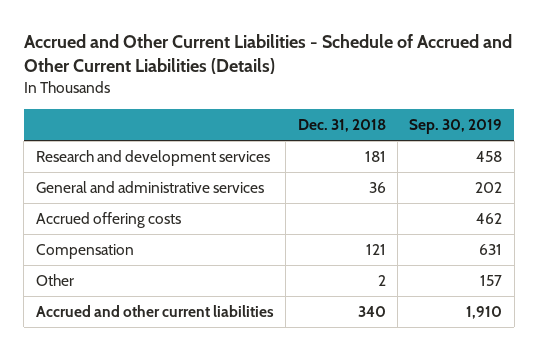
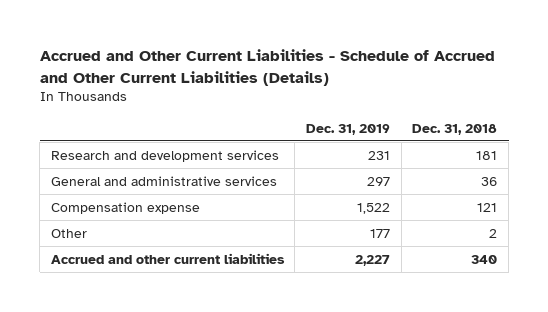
[409,118,503,134] Sep. 30, 2019 -> none
none -> [306,123,391,135] Dec. 31, 2019
[35,212,181,229] Accrued offering costs -> none
[35,244,134,260] Compensation -> [50,201,200,214] Compensation expense

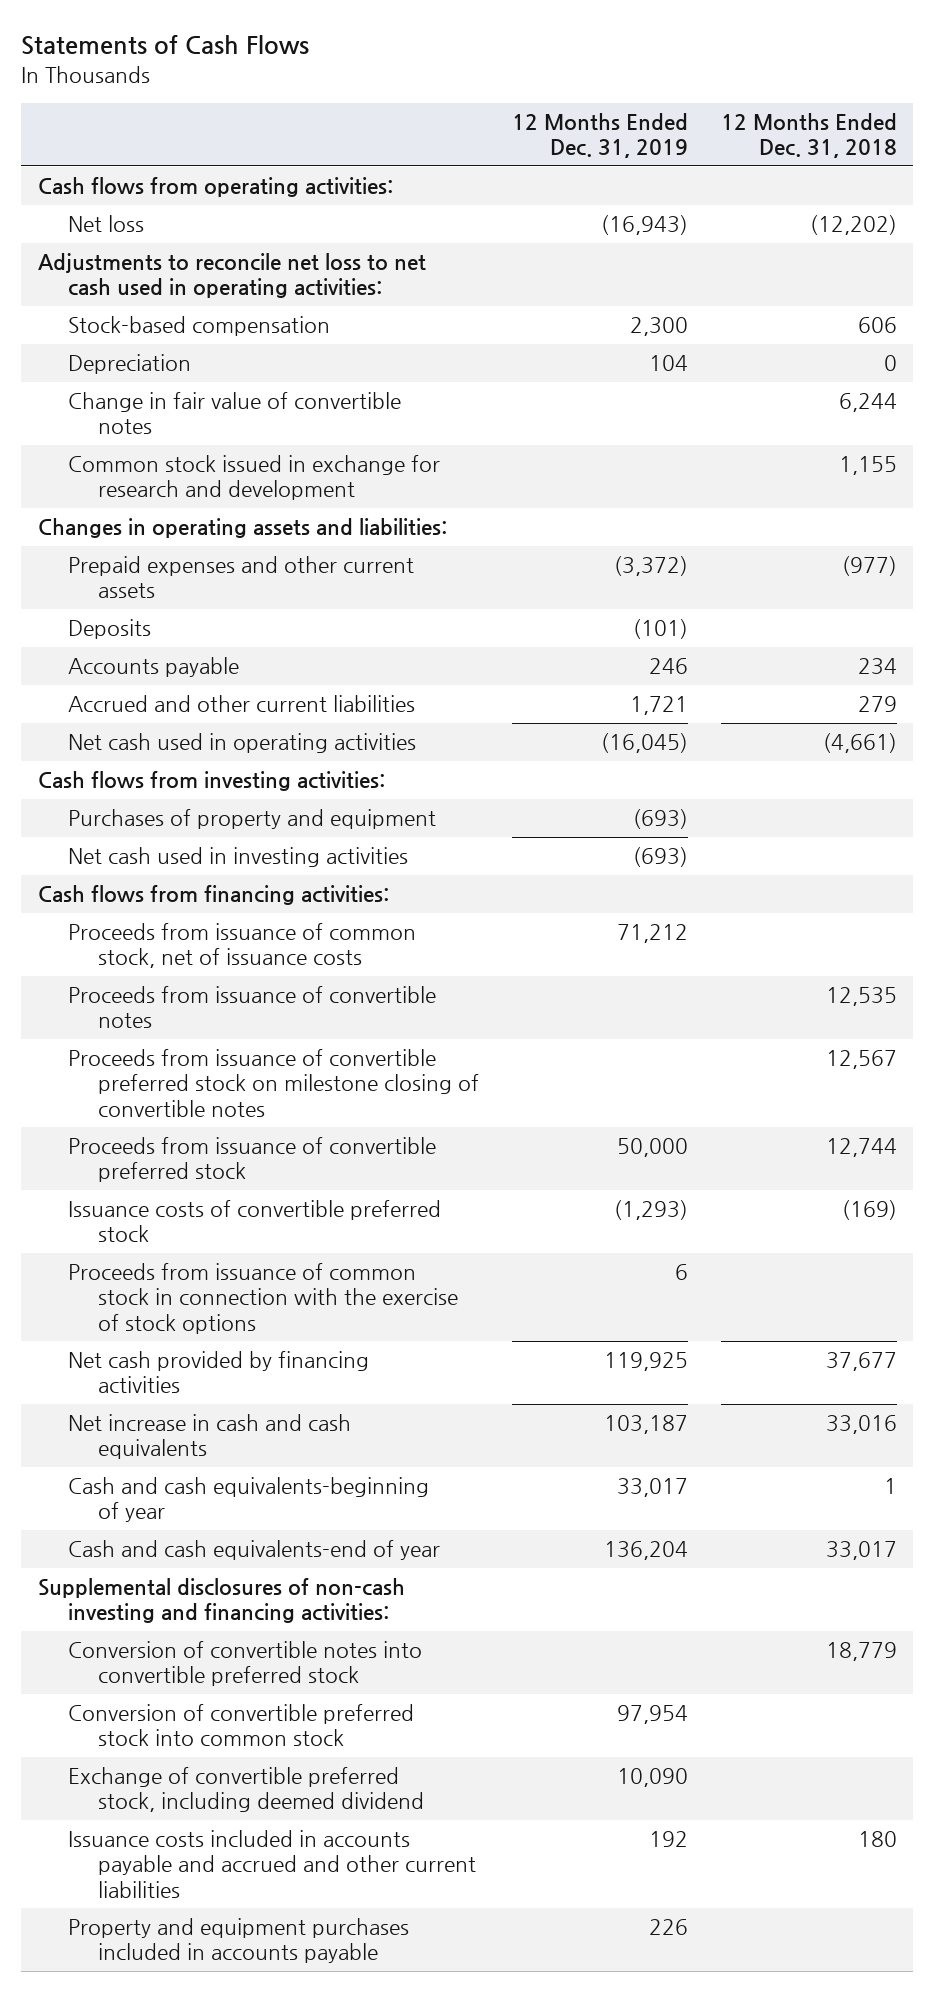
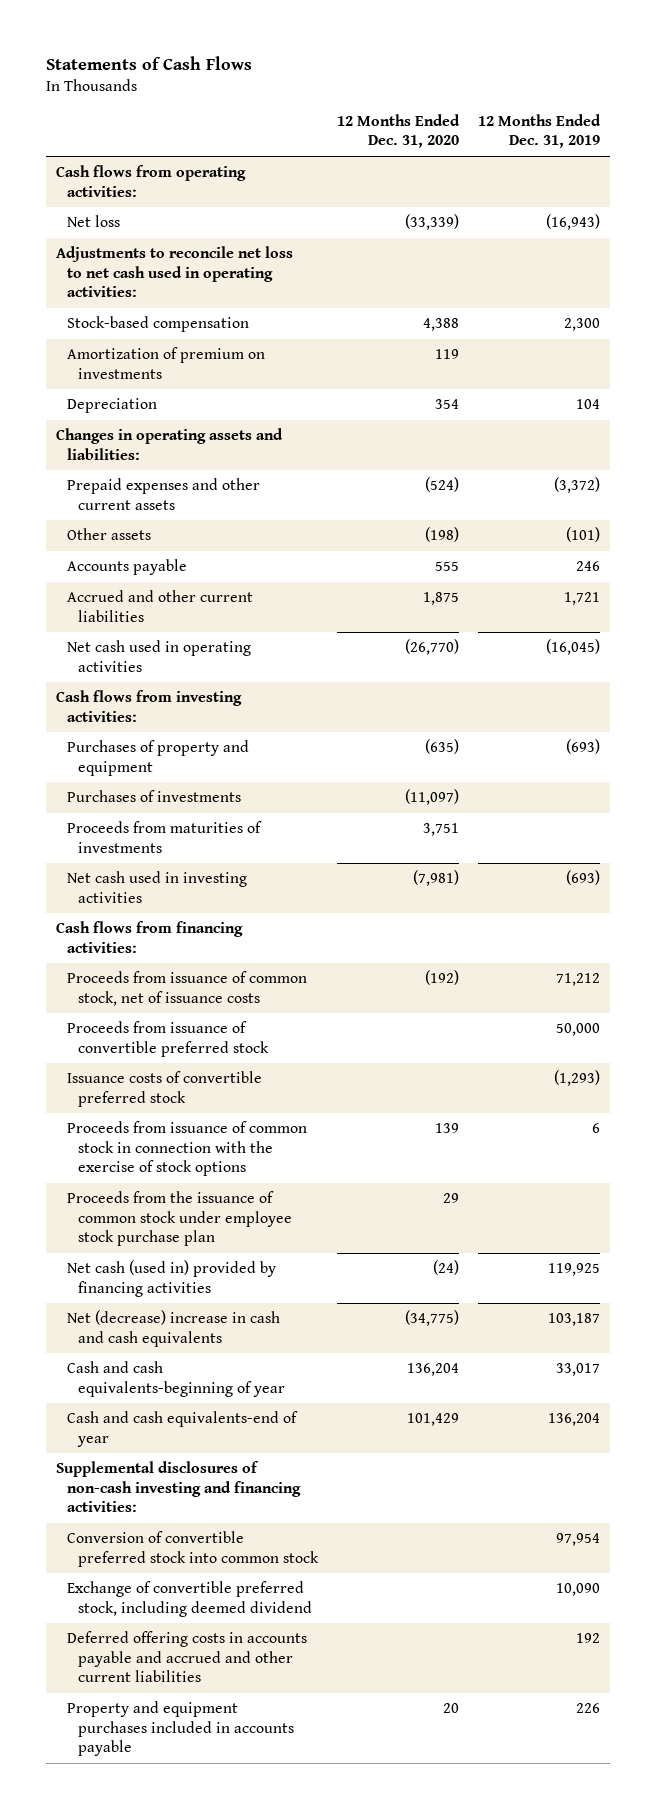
[720,112,897,158] 12 Months Ended Dec. 31, 2018 -> none
none -> [336,114,460,149] 12 Months Ended Dec. 31, 2020
none -> [66,347,265,379] Amortization of premium on investments
[67,392,401,435] Change in fair value of convertible notes -> none
[67,455,440,501] Common stock issued in exchange for research and development -> none
[67,619,151,640] Deposits -> none
none -> [66,528,151,541] Other assets
none -> [66,790,241,803] Purchases of investments
none -> [66,821,262,853] Proceeds from maturities of investments
[67,986,436,1029] Proceeds from issuance of convertible notes -> none
[67,1049,479,1117] Proceeds from issuance of convertible preferred stock on milestone closing of convertible notes -> none
none -> [66,1191,292,1246] Proceeds from the issuance of common stock under employee stock purchase plan
[67,1351,369,1394] Net cash provided by financing activities -> [66,1260,276,1297] Net cash (used in) provided by financing activities
[67,1414,351,1460] Net increase in cash and cash equivalents -> [66,1310,280,1347] Net (decrease) increase in cash and cash equivalents
[67,1641,422,1687] Conversion of convertible notes into convertible preferred stock -> none
[67,1830,476,1898] Issuance costs included in accounts payable and accrued and other current liabilities -> [66,1631,307,1682] Deferred offering costs in accounts payable and accrued and other current liabilities

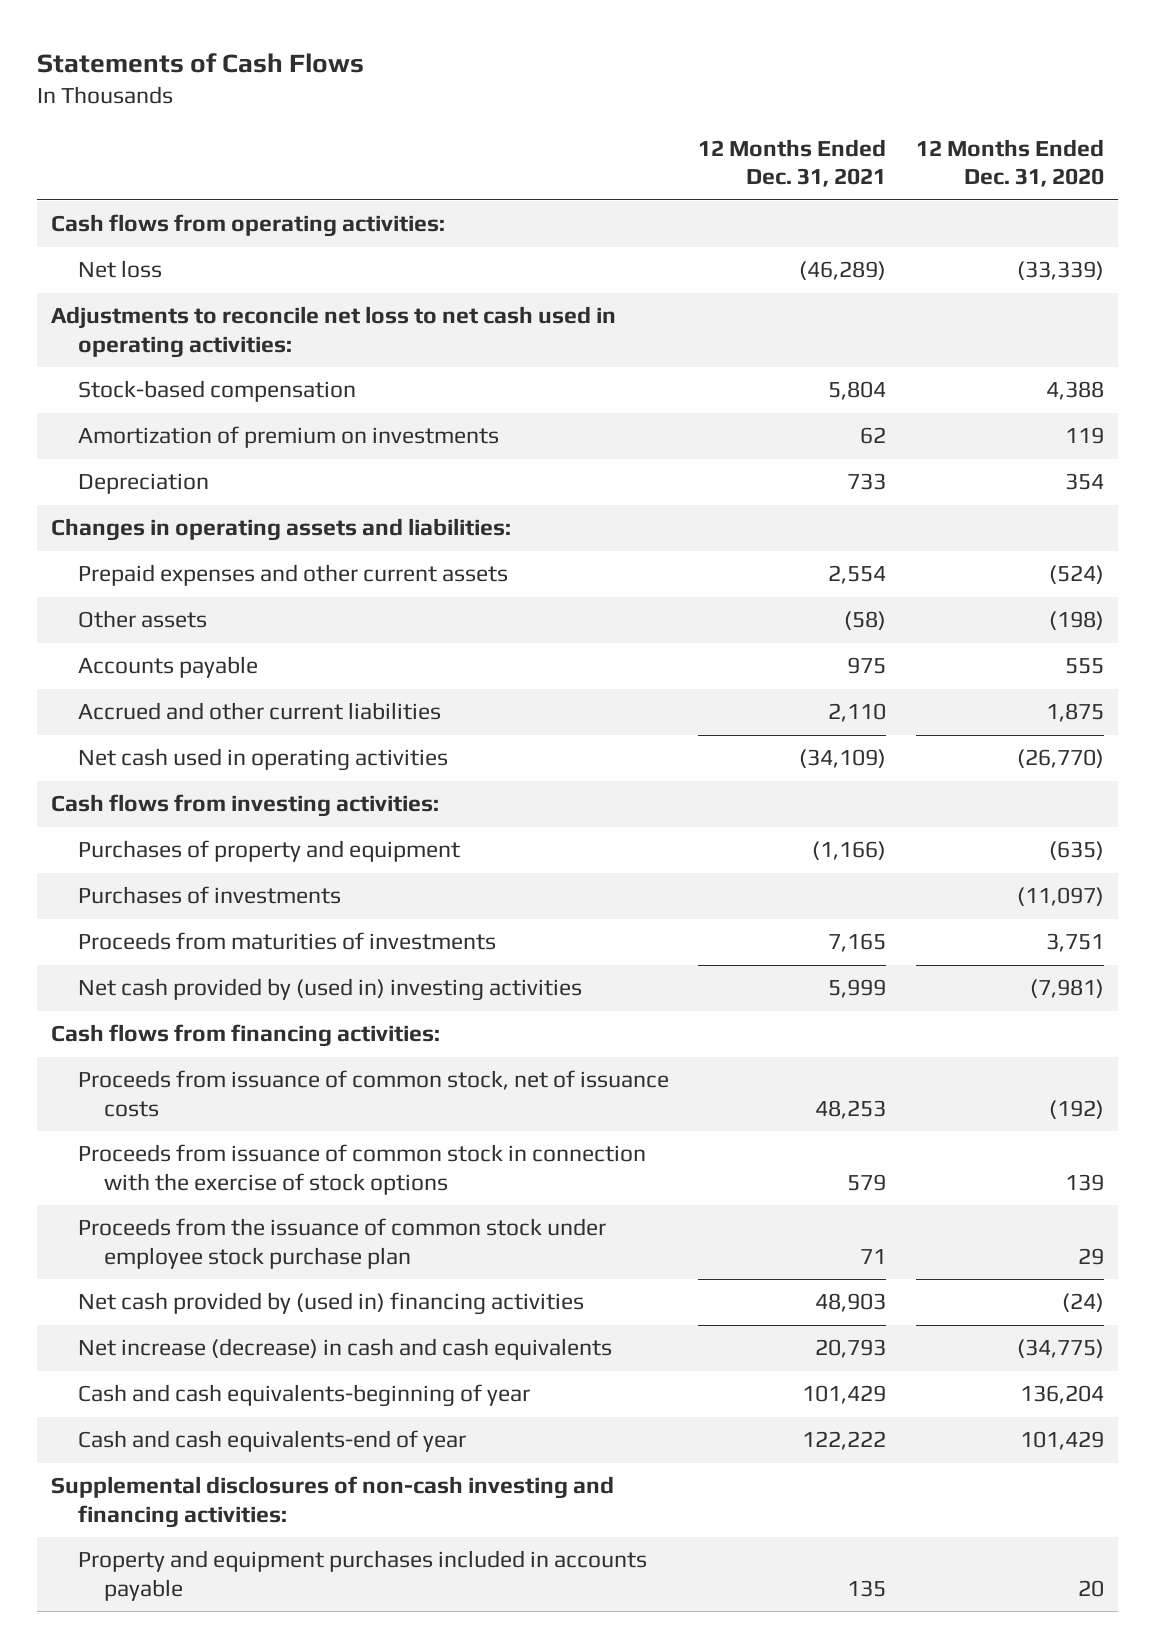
[478,114,602,149] 12 Months Ended Dec. 31, 2019 -> none
none -> [698,139,887,188] 12 Months Ended Dec. 31, 2021
[66,871,247,903] Net cash used in investing activities -> [77,978,582,1002] Net cash provided by (used in) investing activities
[66,1021,269,1057] Proceeds from issuance of convertible preferred stock -> none
[66,1071,262,1107] Issuance costs of convertible preferred stock -> none
[66,1260,276,1297] Net cash (used in) provided by financing activities -> [77,1292,584,1316] Net cash provided by (used in) financing activities
[66,1310,280,1347] Net (decrease) increase in cash and cash equivalents -> [77,1338,612,1361] Net increase (decrease) in cash and cash equivalents
[66,1531,319,1567] Conversion of convertible preferred stock into common stock -> none
[66,1581,312,1617] Exchange of convertible preferred stock, including deemed dividend -> none
[66,1631,307,1682] Deferred offering costs in accounts payable and accrued and other current liabilities -> none

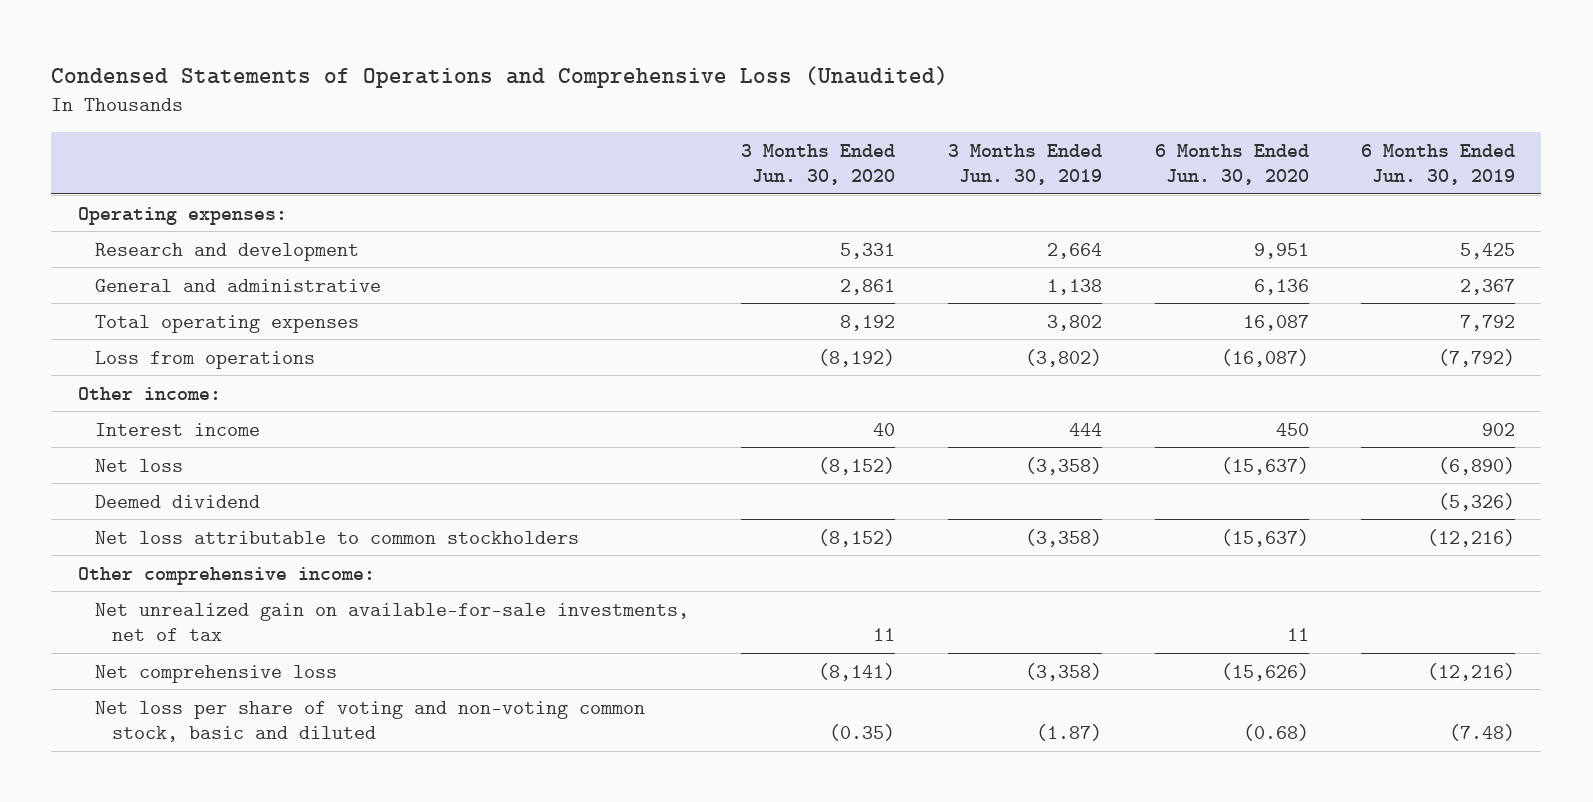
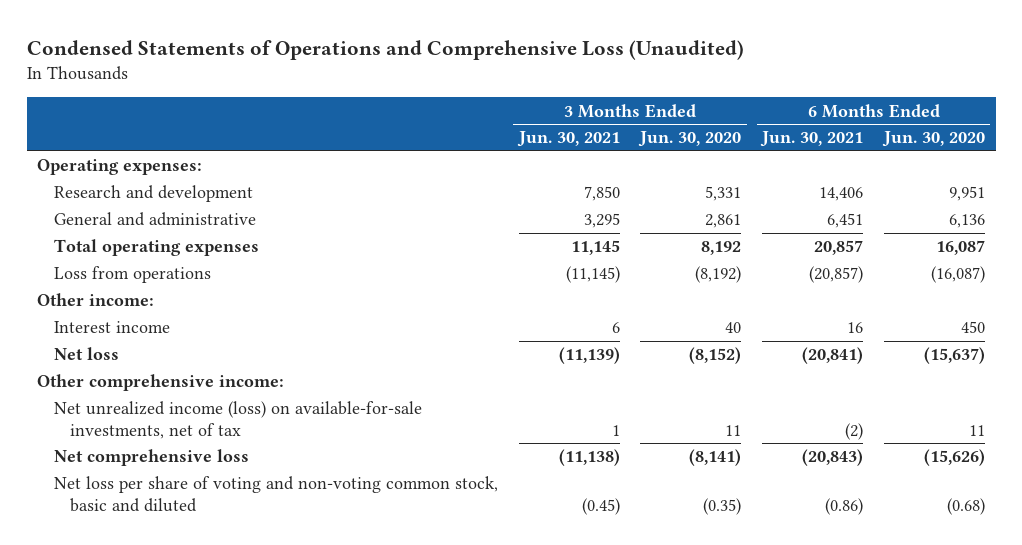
[947,143,1102,185] 3 Months Ended Jun. 30, 2019 -> none
[1361,143,1516,185] 6 Months Ended Jun. 30, 2019 -> none
none -> [516,131,620,148] Jun. 30, 2021
none -> [760,131,864,148] Jun. 30, 2021
[94,494,260,508] Deemed dividend -> none
[94,530,579,544] Net loss attributable to common stockholders -> none
[94,602,689,641] Net unrealized gain on available-for-sale investments, net of tax -> [53,401,422,439] Net unrealized income (loss) on available-for-sale investments, net of tax

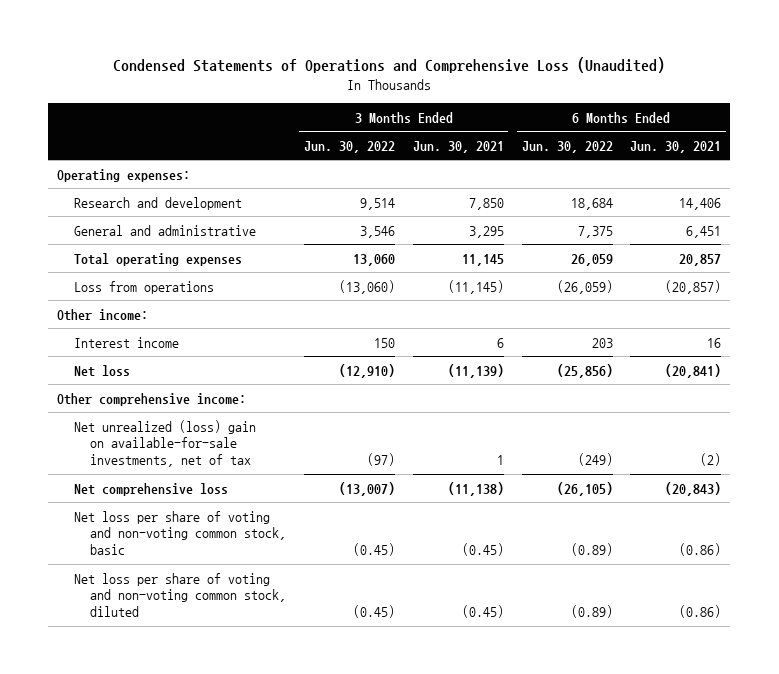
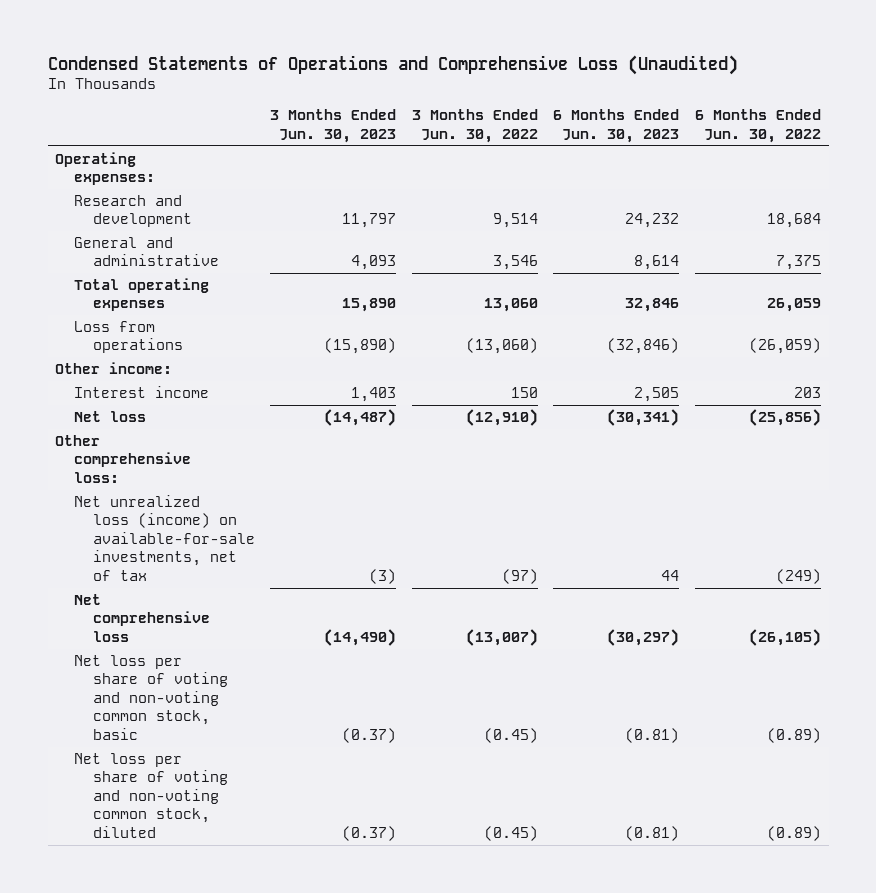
[412,140,504,153] Jun. 30, 2021 -> none
[630,140,722,153] Jun. 30, 2021 -> none
none -> [270,109,397,143] 3 Months Ended Jun. 30, 2023
none -> [553,109,680,143] 6 Months Ended Jun. 30, 2023
[57,392,247,406] Other comprehensive income: -> [55,434,192,483] Other comprehensive loss:
[73,419,256,468] Net unrealized (loss) gain on available-for-sale investments, net of tax -> [74,494,255,582] Net unrealized loss (income) on available-for-sale investments, net of tax

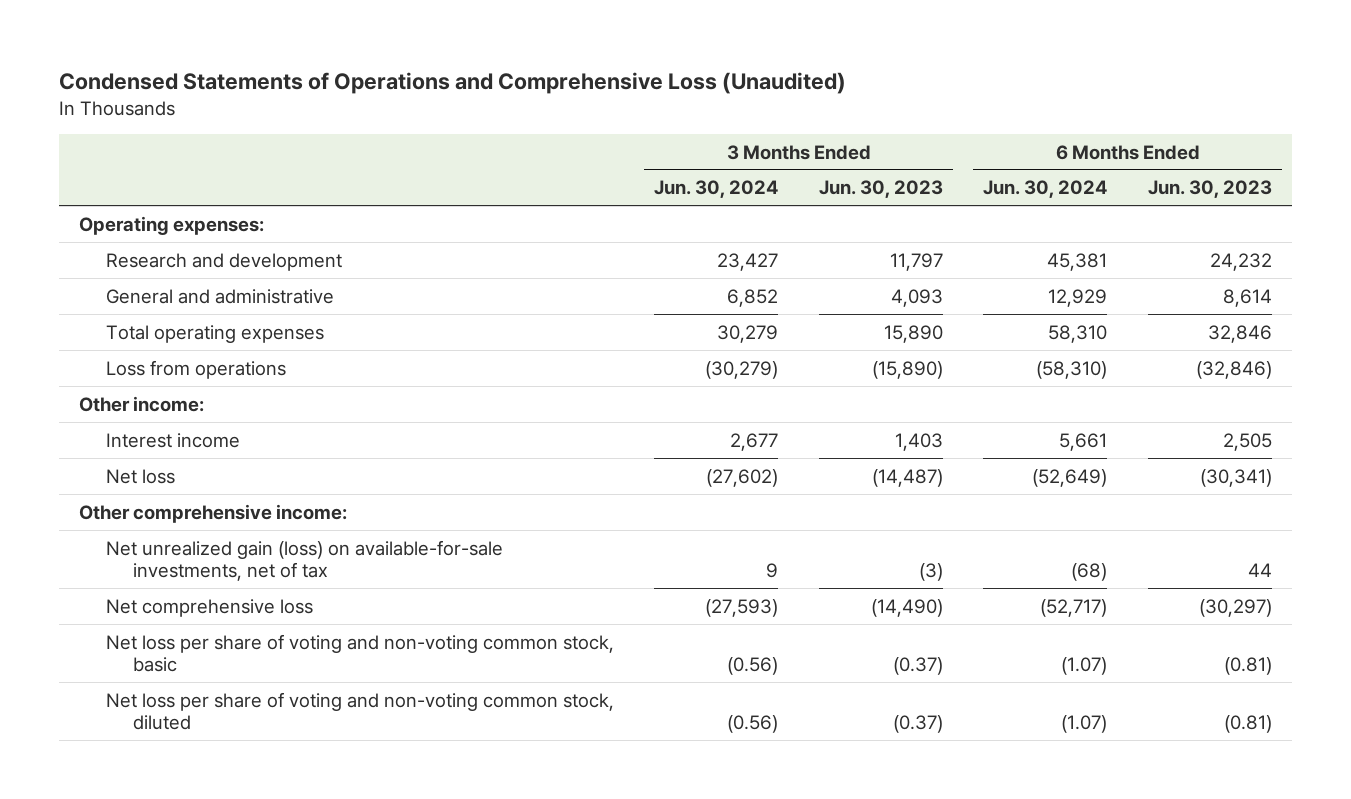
[411,109,538,143] 3 Months Ended Jun. 30, 2022 -> none
[694,109,821,143] 6 Months Ended Jun. 30, 2022 -> none
none -> [654,180,779,199] Jun. 30, 2024
none -> [983,180,1108,199] Jun. 30, 2024
[55,434,192,483] Other comprehensive loss: -> [79,503,348,523] Other comprehensive income:
[74,494,255,582] Net unrealized loss (income) on available-for-sale investments, net of tax -> [105,539,503,581] Net unrealized gain (loss) on available-for-sale investments, net of tax

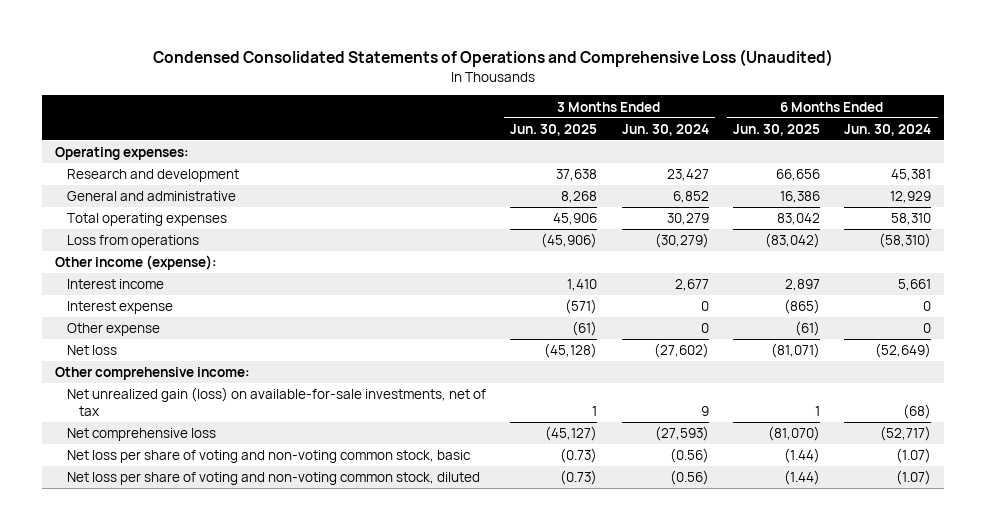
[58,71,846,94] Condensed Statements of Operations and Comprehensive Loss (Unaudited) -> [153,49,834,68] Condensed Consolidated Statements of Operations and Comprehensive Loss (Unaudited)
[818,180,943,199] Jun. 30, 2023 -> none
[1147,180,1272,199] Jun. 30, 2023 -> none
none -> [510,123,598,136] Jun. 30, 2025
none -> [733,123,821,136] Jun. 30, 2025
[79,395,205,412] Other income: -> [54,255,217,271] Other income (expense):
none -> [66,301,173,315] Interest expense
none -> [66,323,160,337] Other expense

